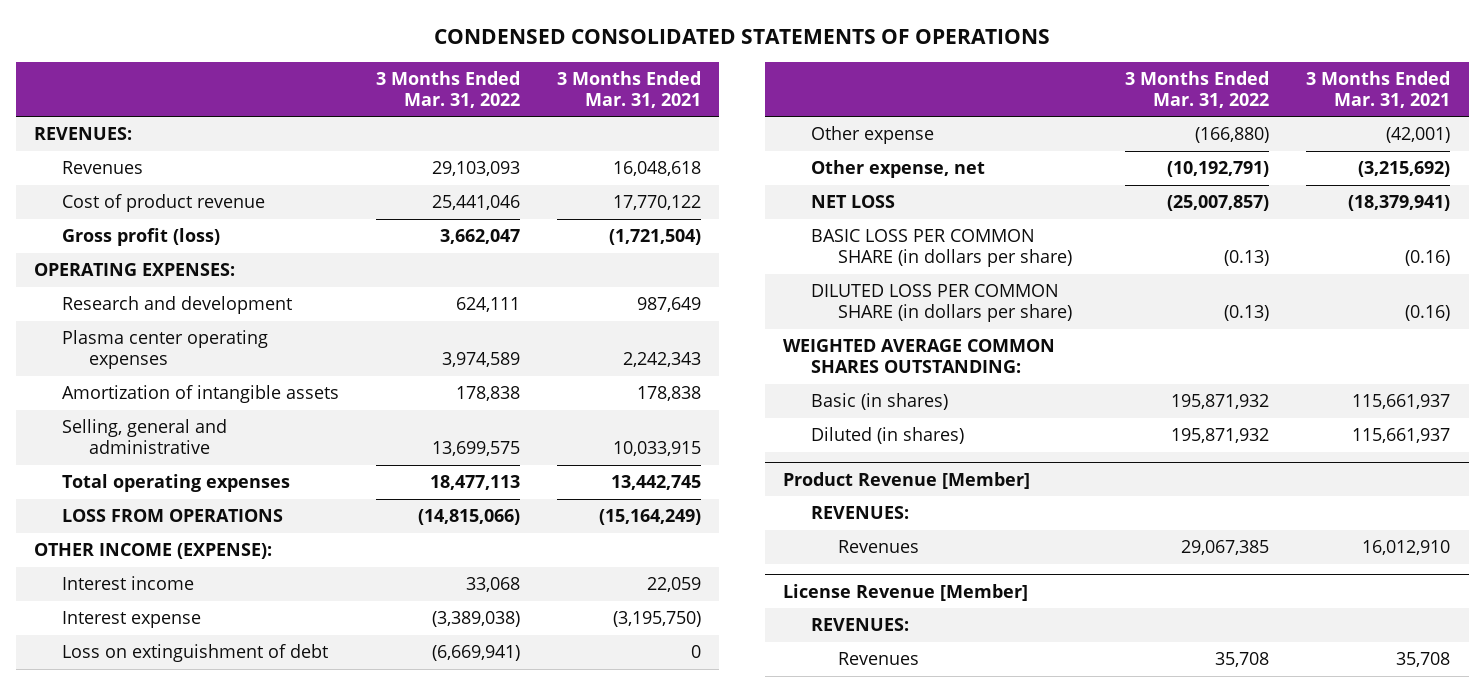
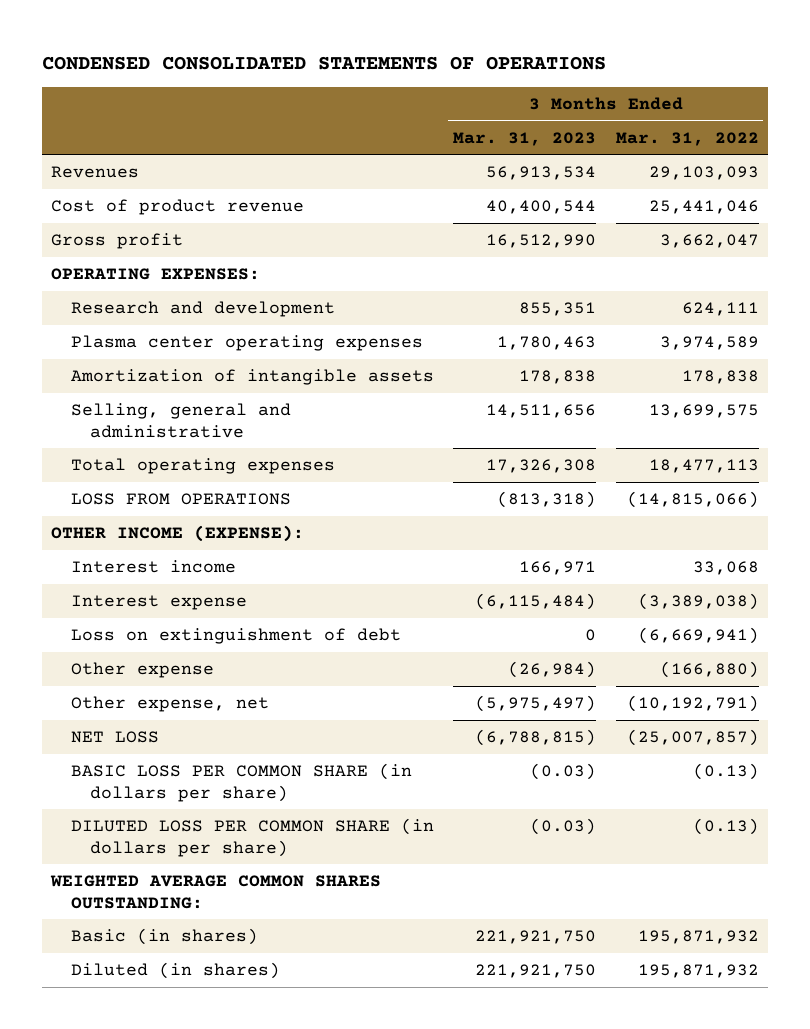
[556,71,701,109] 3 Months Ended Mar. 31, 2021 -> none
none -> [453,131,597,146] Mar. 31, 2023
[34,127,133,141] REVENUES: -> none
[61,228,220,247] Gross profit (loss) -> [51,232,184,249] Gross profit
[783,471,1031,489] Product Revenue [Member] -> none
[810,506,909,520] REVENUES: -> none
[838,540,920,554] Revenues -> none
[783,583,1029,601] License Revenue [Member] -> none
[810,618,909,632] REVENUES: -> none
[838,652,920,666] Revenues -> none

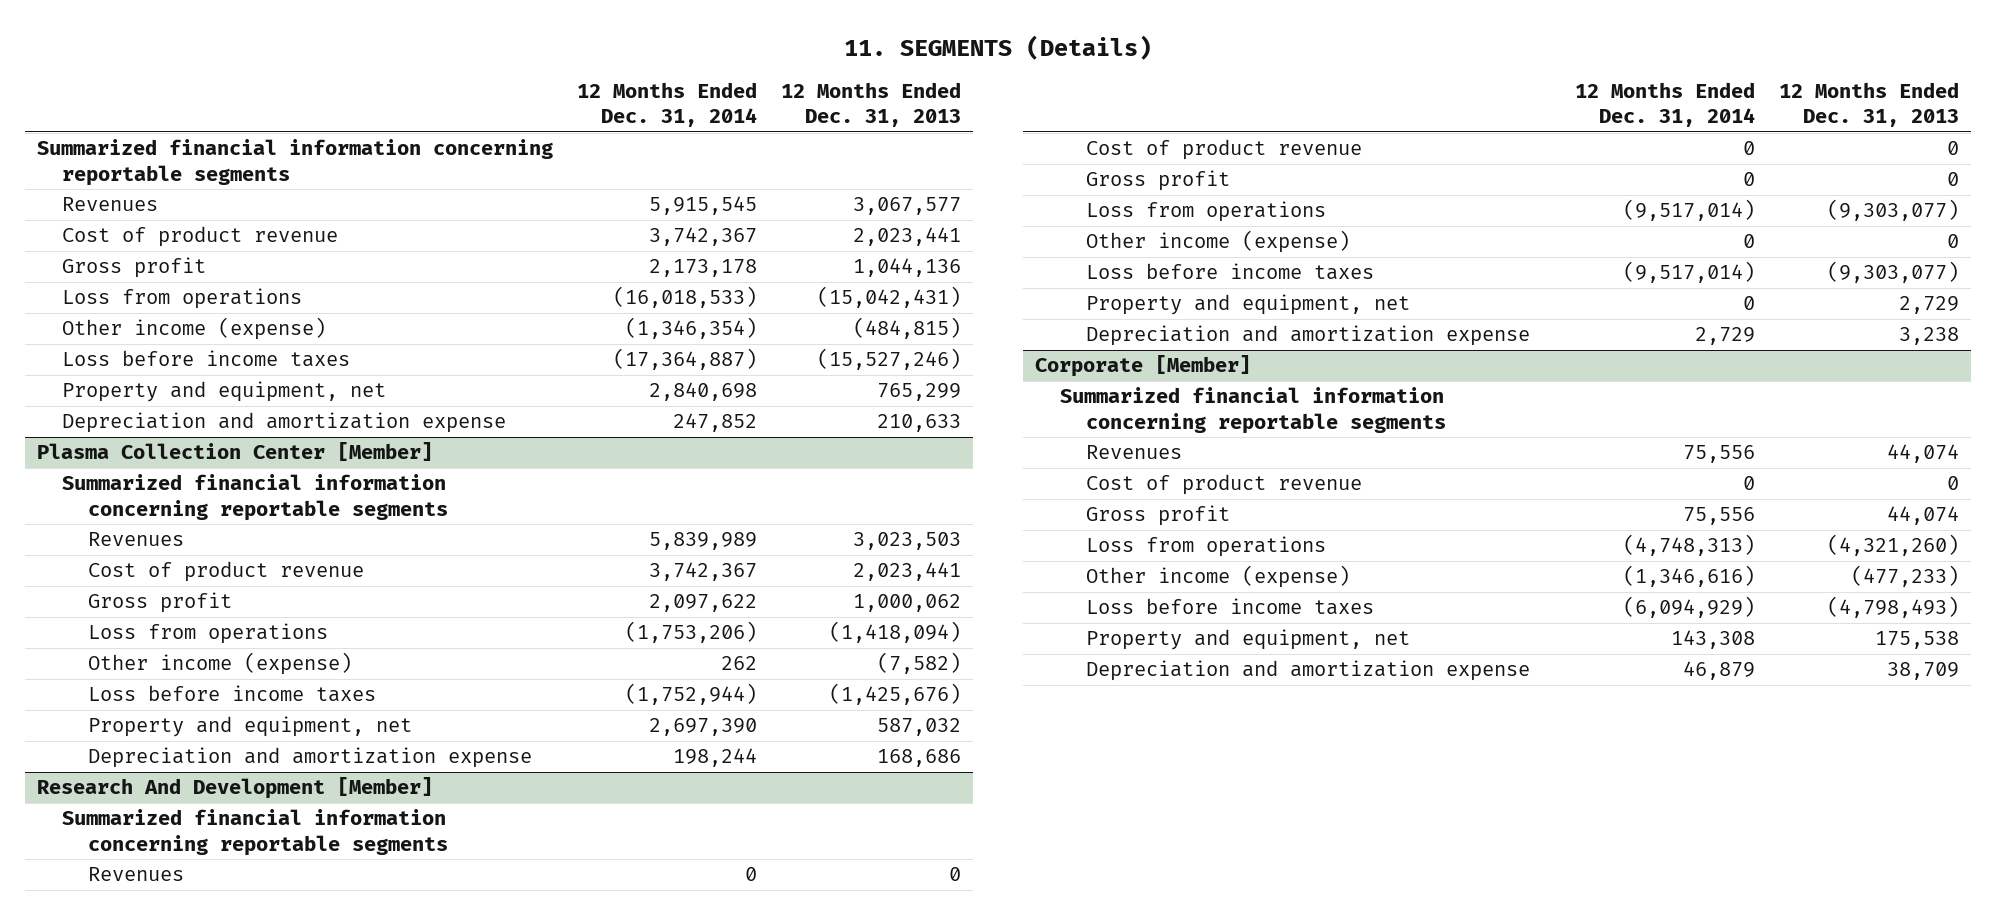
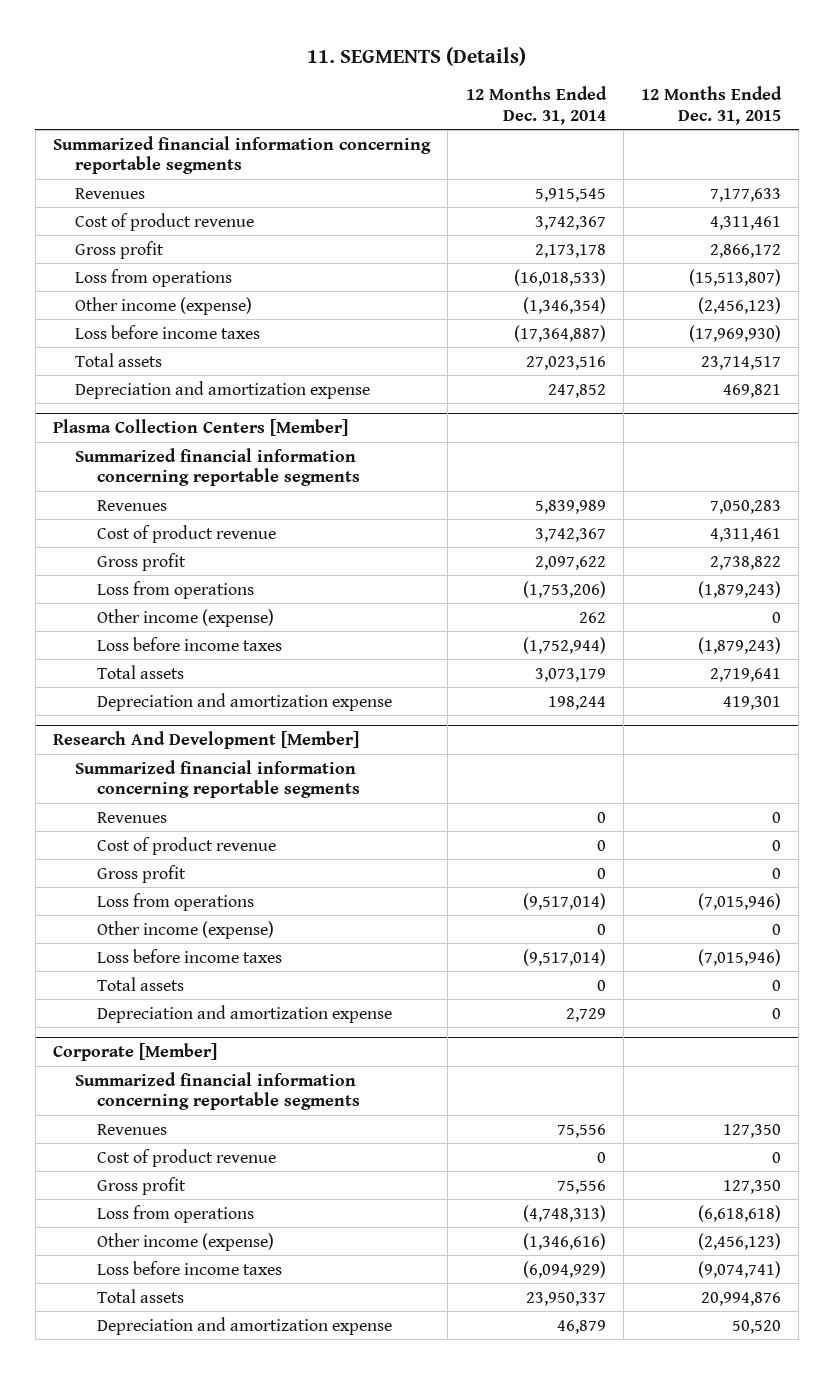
[780,82,961,128] 12 Months Ended Dec. 31, 2013 -> none
none -> [641,86,783,125] 12 Months Ended Dec. 31, 2015
[62,381,387,403] Property and equipment, net -> none
none -> [75,352,163,367] Total assets
[36,442,433,462] Plasma Collection Center [Member] -> [53,418,349,436] Plasma Collection Centers [Member]
[87,716,412,738] Property and equipment, net -> none
none -> [96,664,184,679] Total assets
[1085,294,1410,316] Property and equipment, net -> [96,976,184,991] Total assets
[1085,629,1410,651] Property and equipment, net -> none
none -> [96,1288,184,1303] Total assets

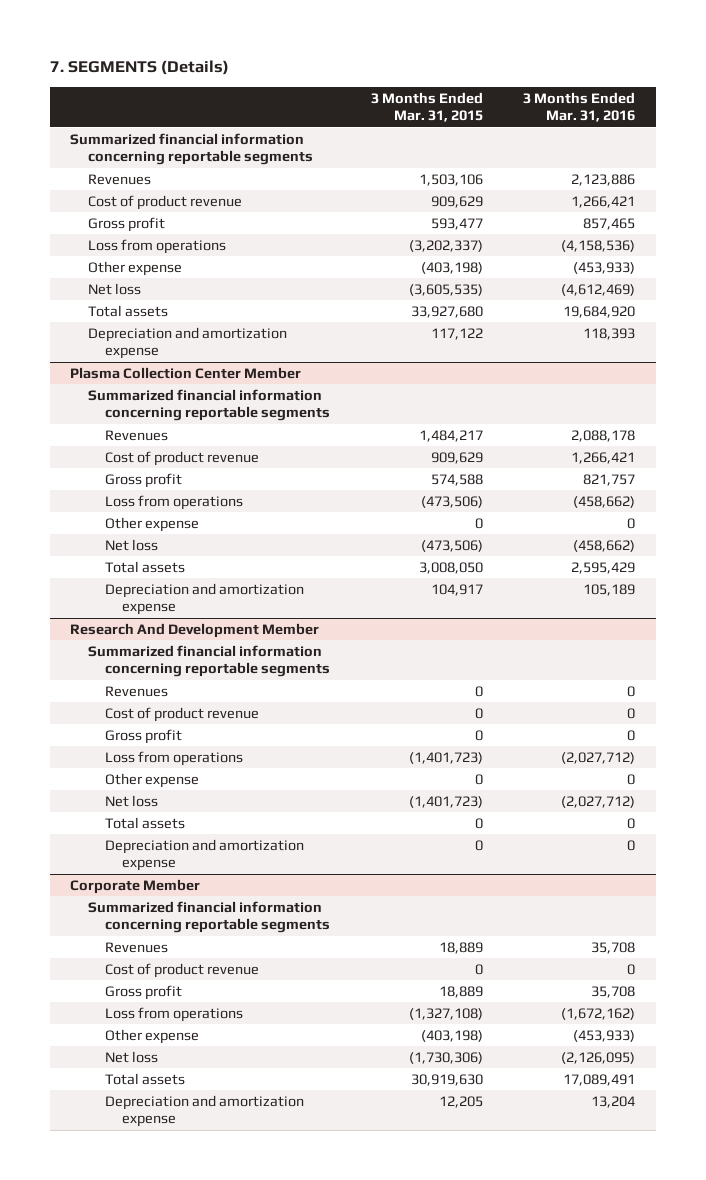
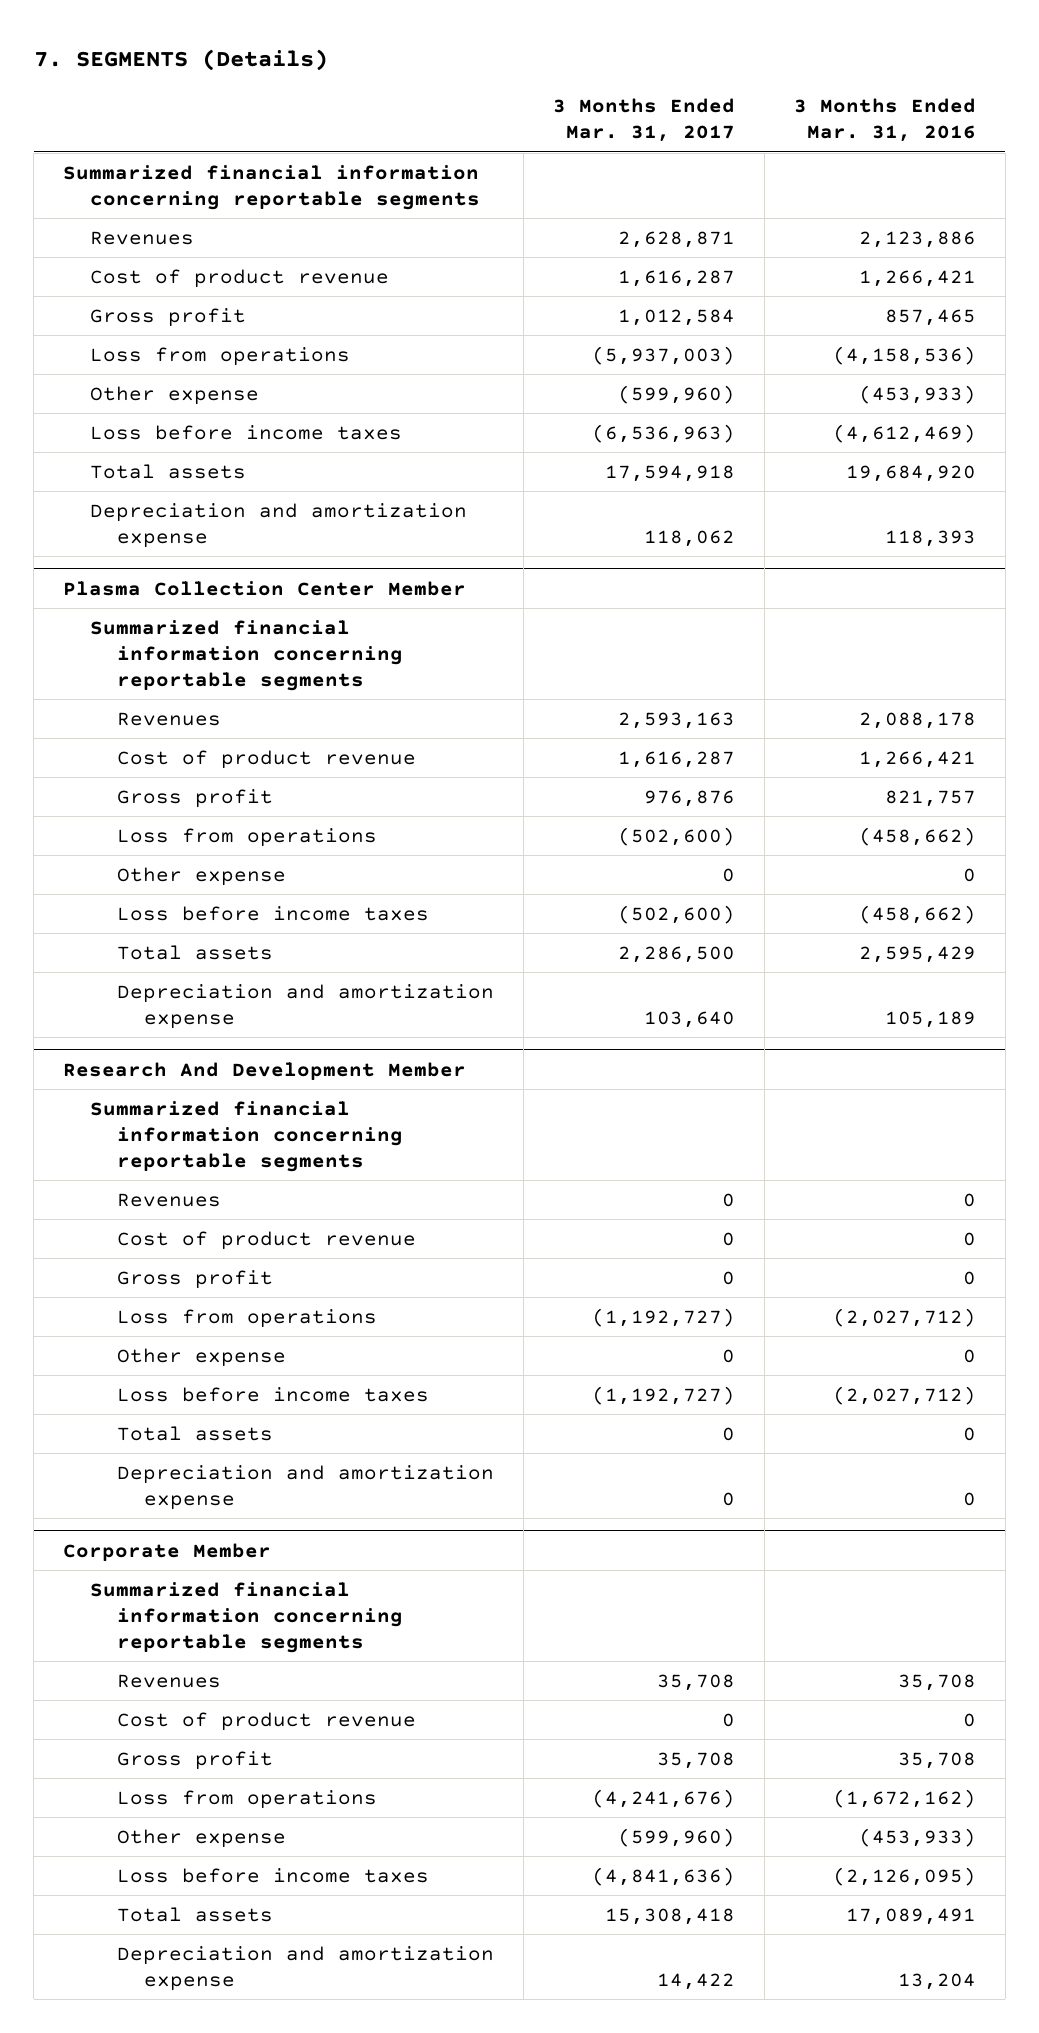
[370,91,483,123] 3 Months Ended Mar. 31, 2015 -> none
none -> [552,98,735,143] 3 Months Ended Mar. 31, 2017
[87,282,141,295] Net loss -> [90,424,403,440] Loss before income taxes
[104,538,158,551] Net loss -> [117,905,430,921] Loss before income taxes
[104,794,158,807] Net loss -> [117,1386,430,1402] Loss before income taxes
[104,1050,158,1063] Net loss -> [117,1867,430,1883] Loss before income taxes

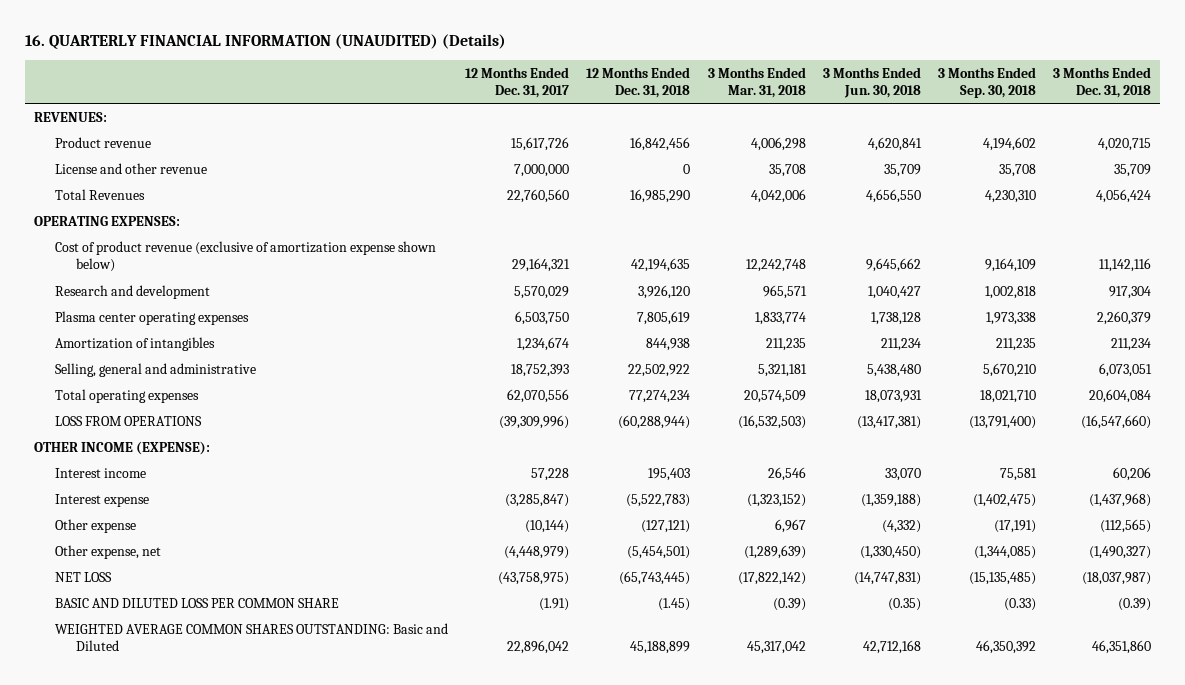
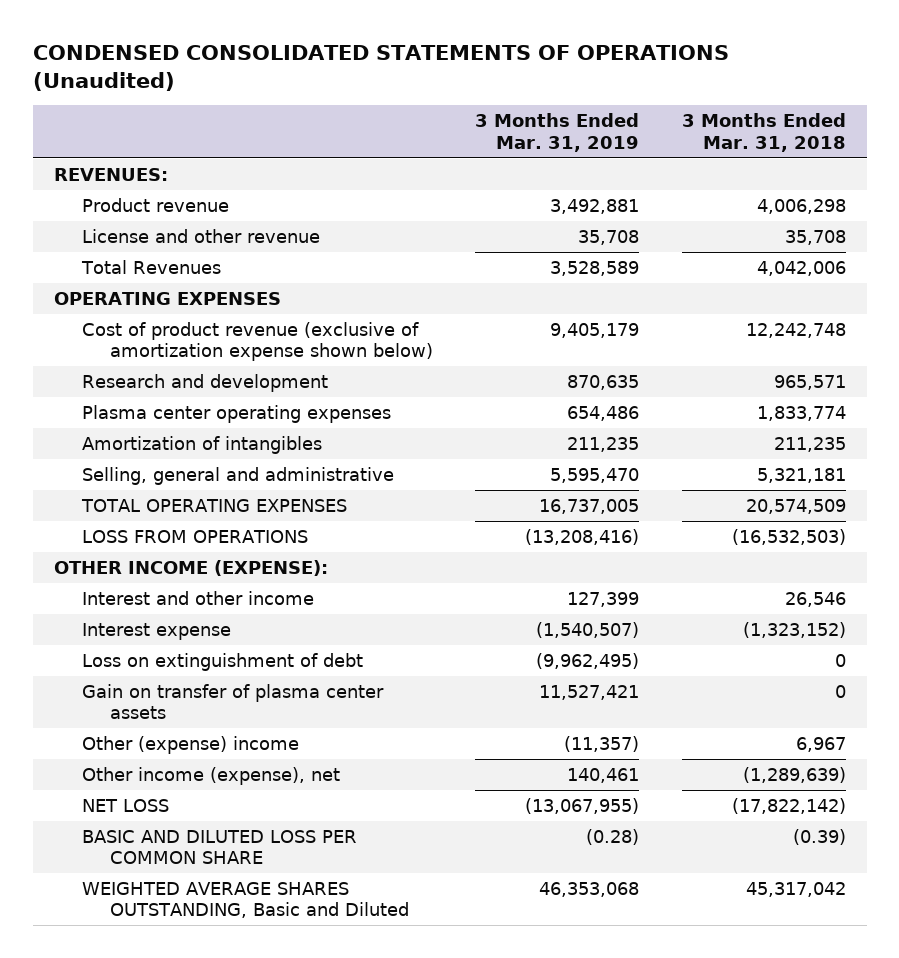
[25,34,507,50] 16. QUARTERLY FINANCIAL INFORMATION (UNAUDITED) (Details) -> [32,45,729,91] CONDENSED CONSOLIDATED STATEMENTS OF OPERATIONS (Unaudited)
[465,66,570,98] 12 Months Ended Dec. 31, 2017 -> none
[586,66,691,98] 12 Months Ended Dec. 31, 2018 -> none
[822,66,921,98] 3 Months Ended Jun. 30, 2018 -> none
[938,66,1037,98] 3 Months Ended Sep. 30, 2018 -> none
[1053,66,1152,98] 3 Months Ended Dec. 31, 2018 -> none
none -> [475,113,640,152] 3 Months Ended Mar. 31, 2019
[33,215,180,226] OPERATING EXPENSES: -> [53,292,281,306] OPERATING EXPENSES
[54,388,199,403] Total operating expenses -> [80,499,347,513] TOTAL OPERATING EXPENSES
[54,467,146,478] Interest income -> [81,591,314,606] Interest and other income
none -> [81,653,363,672] Loss on extinguishment of debt
none -> [81,684,384,720] Gain on transfer of plasma center assets
[54,518,136,533] Other expense -> [81,736,299,755] Other (expense) income
[54,544,161,559] Other expense, net -> [81,767,340,786] Other income (expense), net
[54,622,448,652] WEIGHTED AVERAGE COMMON SHARES OUTSTANDING: Basic and Diluted -> [81,882,410,919] WEIGHTED AVERAGE SHARES OUTSTANDING, Basic and Diluted

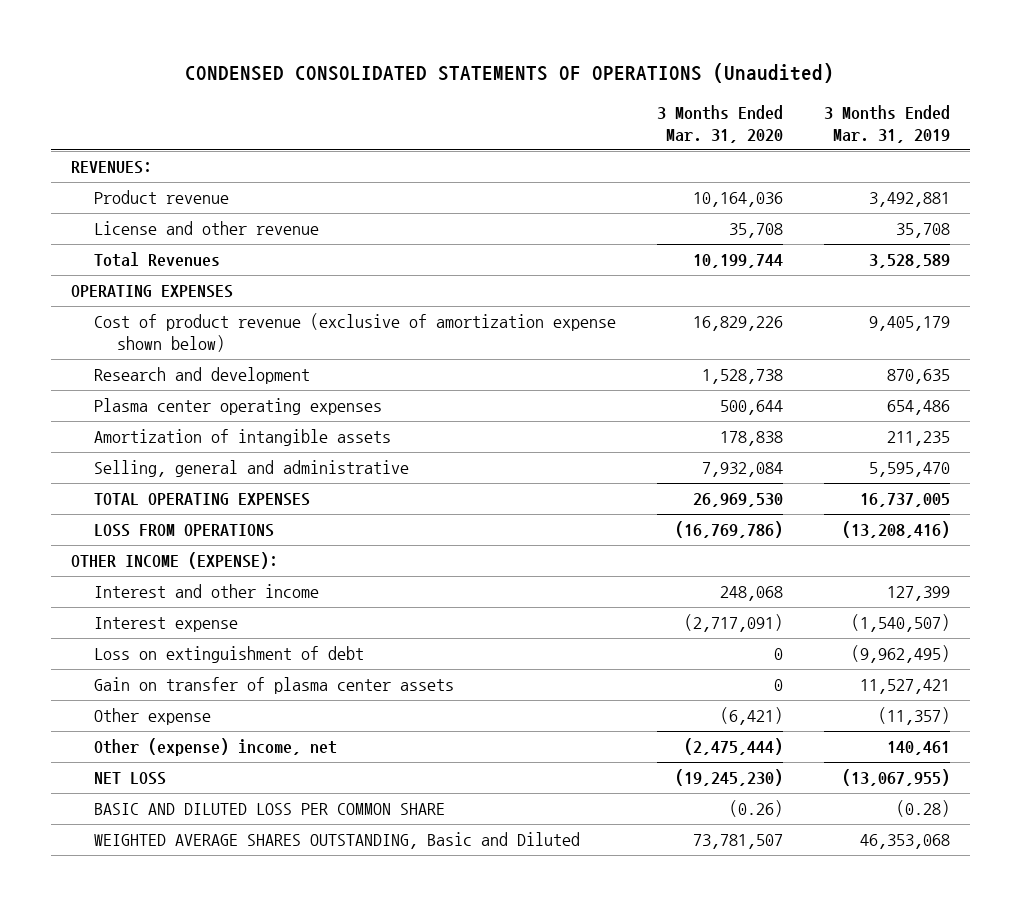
[681,113,846,152] 3 Months Ended Mar. 31, 2018 -> none
none -> [656,105,783,144] 3 Months Ended Mar. 31, 2020
[81,436,322,455] Amortization of intangibles -> [94,429,392,447] Amortization of intangible assets
[81,736,299,755] Other (expense) income -> [94,708,212,726] Other expense
[81,767,340,786] Other income (expense), net -> [94,738,338,757] Other (expense) income, net

